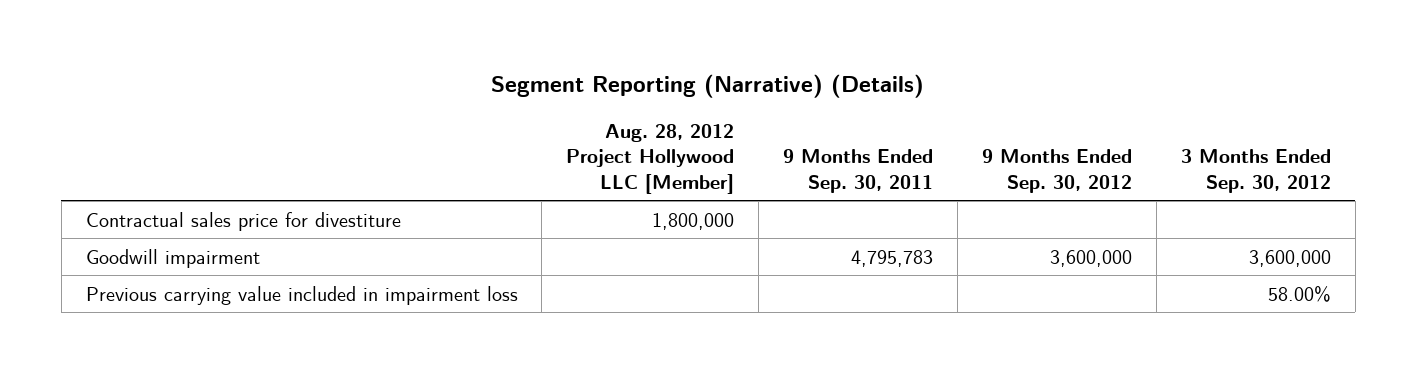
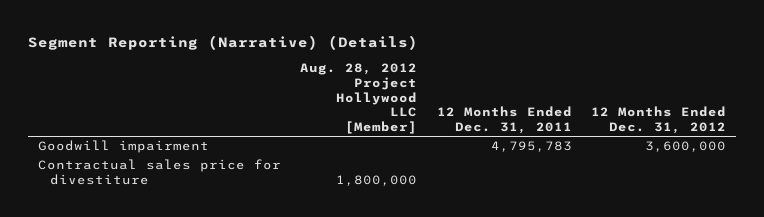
[783,149,934,193] 9 Months Ended Sep. 30, 2011 -> none
[981,149,1132,193] 9 Months Ended Sep. 30, 2012 -> none
[1180,149,1331,193] 3 Months Ended Sep. 30, 2012 -> none
none -> [436,106,572,135] 12 Months Ended Dec. 31, 2011
none -> [591,106,727,135] 12 Months Ended Dec. 31, 2012
[85,285,518,305] Previous carrying value included in impairment loss -> none
[85,211,401,231] Contractual sales price for divestiture -> [37,159,281,186] Contractual sales price for divestiture

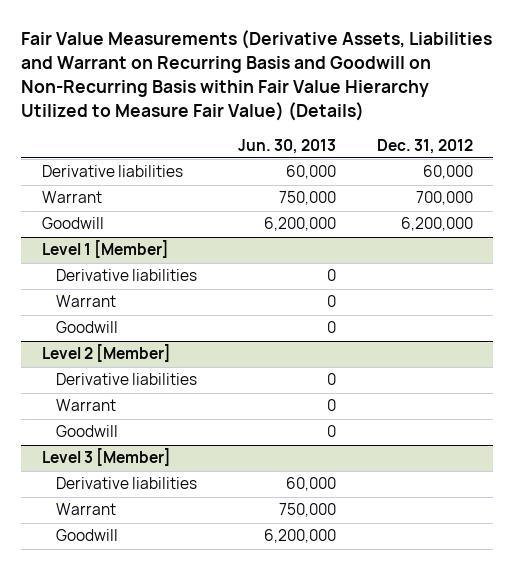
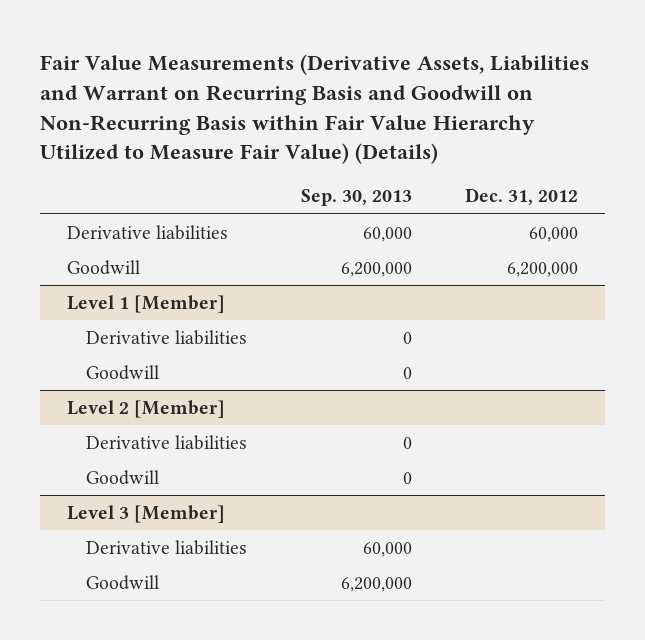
[237,138,336,154] Jun. 30, 2013 -> none
none -> [300,189,412,207] Sep. 30, 2013
[41,191,102,204] Warrant -> none
[55,295,116,308] Warrant -> none
[55,399,116,412] Warrant -> none
[55,503,116,516] Warrant -> none

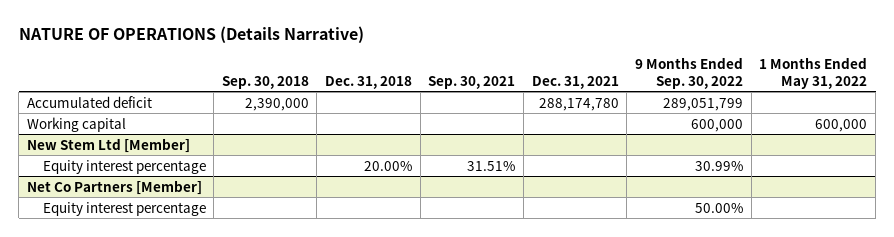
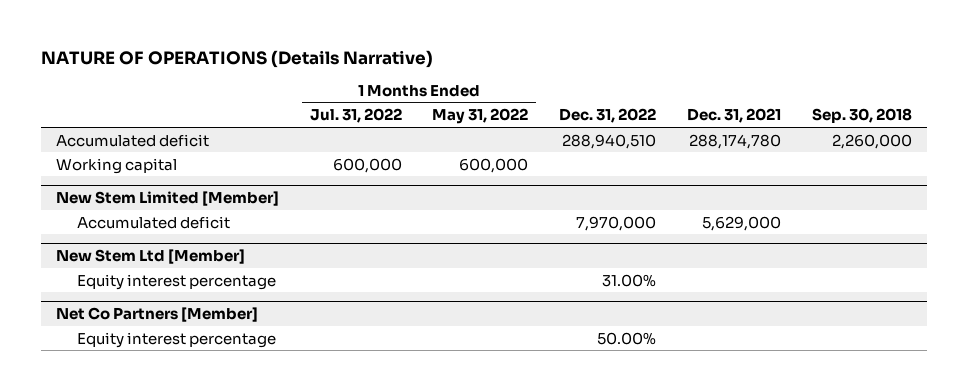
[325,75,413,89] Dec. 31, 2018 -> none
[428,75,516,89] Sep. 30, 2021 -> none
[635,57,744,89] 9 Months Ended Sep. 30, 2022 -> none
none -> [309,108,402,124] Jul. 31, 2022
none -> [559,108,657,124] Dec. 31, 2022
[244,97,309,111] 2,390,000 -> [831,133,912,149] 2,260,000
none -> [55,191,279,207] New Stem Limited [Member]
none -> [76,215,230,229] Accumulated deficit

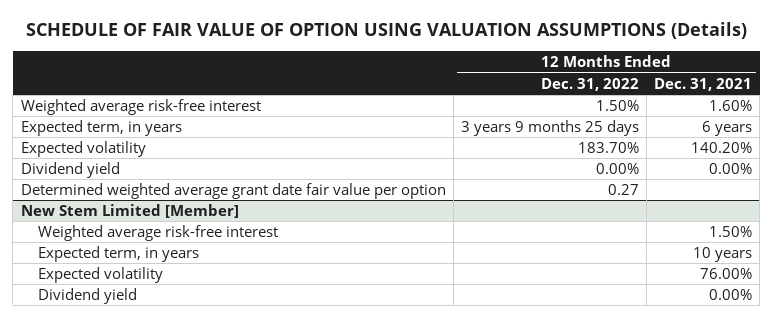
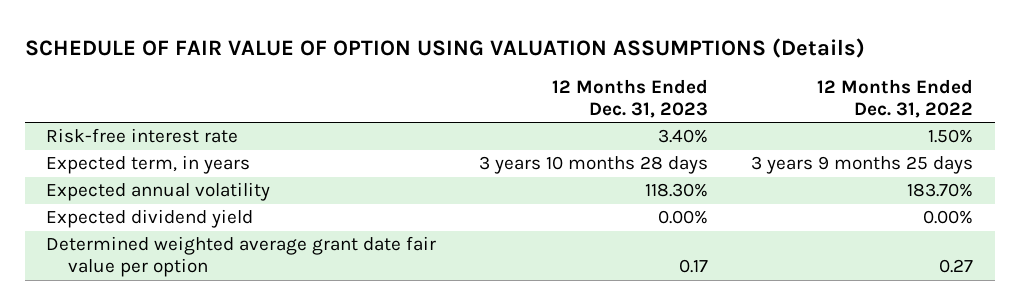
[654,77,753,91] Dec. 31, 2021 -> none
none -> [552,79,709,118] 12 Months Ended Dec. 31, 2023
[20,99,261,116] Weighted average risk-free interest -> [46,128,239,144] Risk-free interest rate
[20,141,146,158] Expected volatility -> [46,182,271,202] Expected annual volatility
[20,162,120,179] Dividend yield -> [46,209,254,229] Expected dividend yield
[20,204,239,219] New Stem Limited [Member] -> none
[37,225,278,242] Weighted average risk-free interest -> none
[37,246,199,263] Expected term, in years -> none
[37,267,163,284] Expected volatility -> none
[37,288,137,305] Dividend yield -> none

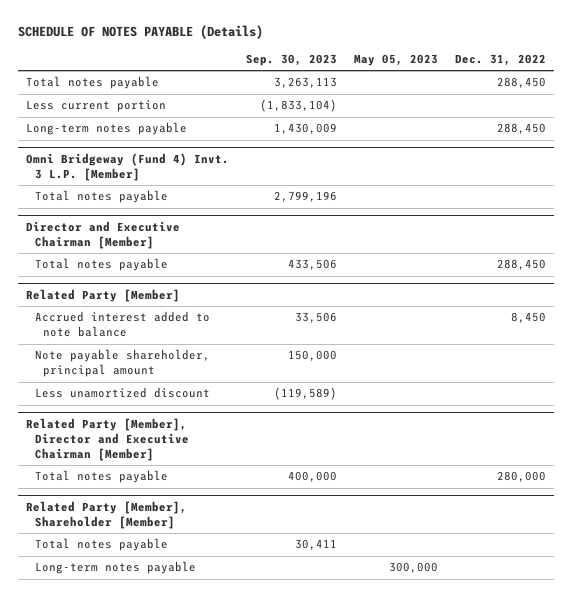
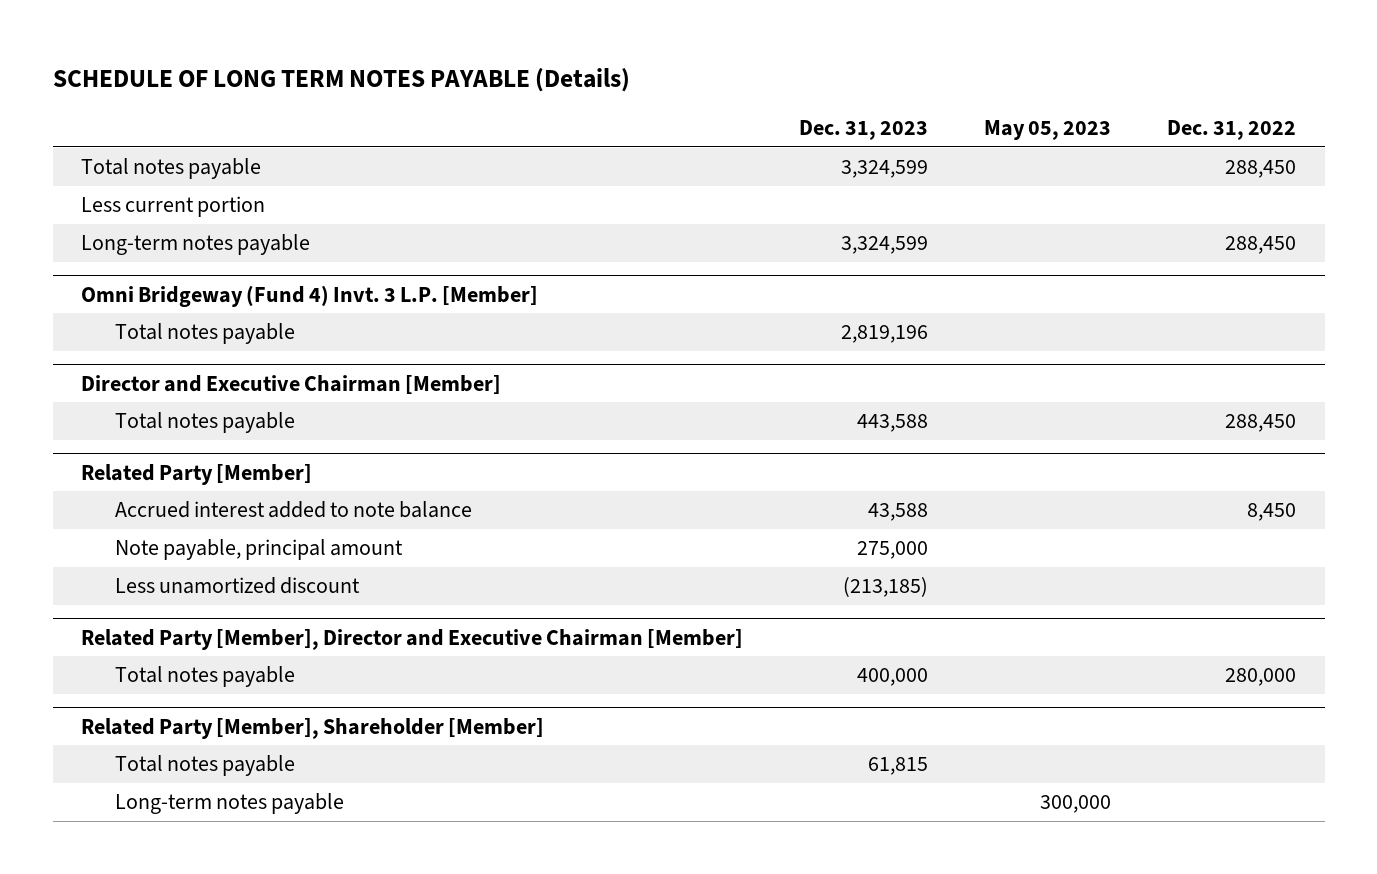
[18,24,264,39] SCHEDULE OF NOTES PAYABLE (Details) -> [52,67,630,92] SCHEDULE OF LONG TERM NOTES PAYABLE (Details)
[246,53,338,66] Sep. 30, 2023 -> none
none -> [798,120,928,141] Dec. 31, 2023
[34,349,210,378] Note payable shareholder, principal amount -> [115,539,404,561] Note payable, principal amount

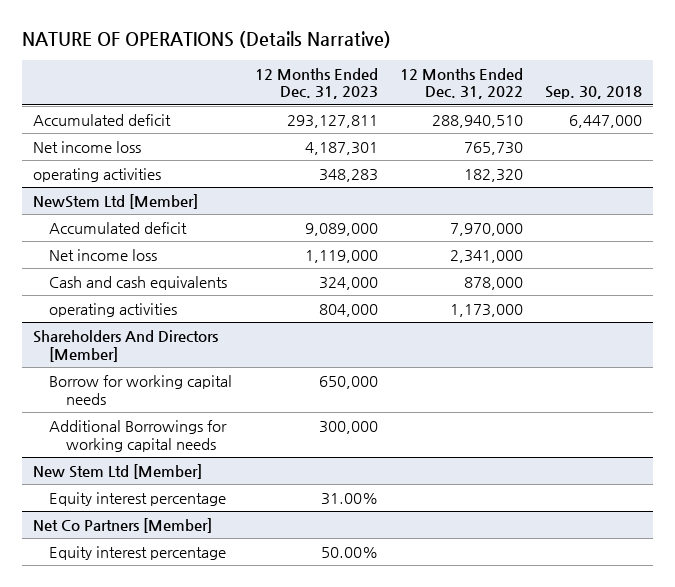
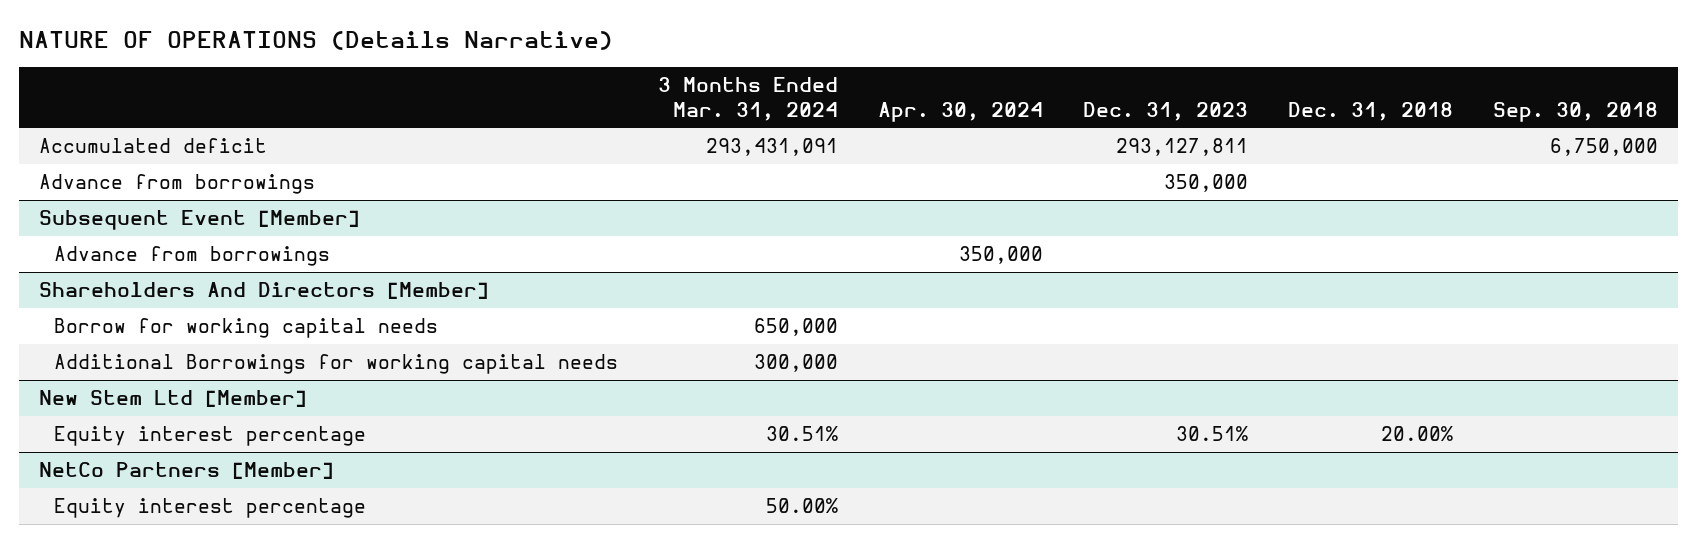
[254,67,378,100] 12 Months Ended Dec. 31, 2023 -> none
[399,67,523,100] 12 Months Ended Dec. 31, 2022 -> none
none -> [658,77,839,121] 3 Months Ended Mar. 31, 2024
none -> [878,101,1044,122] Apr. 30, 2024
none -> [1083,101,1249,121] Dec. 31, 2023
none -> [1288,101,1454,121] Dec. 31, 2018
[32,140,141,153] Net income loss -> none
[32,167,161,182] operating activities -> none
[32,193,198,209] NewStem Ltd [Member] -> none
[49,221,188,234] Accumulated deficit -> none
[49,248,158,261] Net income loss -> none
[49,275,228,290] Cash and cash equivalents -> none
[49,302,178,317] operating activities -> none
[569,114,643,128] 6,447,000 -> [1550,138,1659,157] 6,750,000
none -> [38,174,315,195] Advance from borrowings
none -> [38,210,360,231] Subsequent Event [Member]
none -> [54,246,331,267] Advance from borrowings
[32,517,212,533] Net Co Partners [Member] -> [38,462,334,480] NetCo Partners [Member]

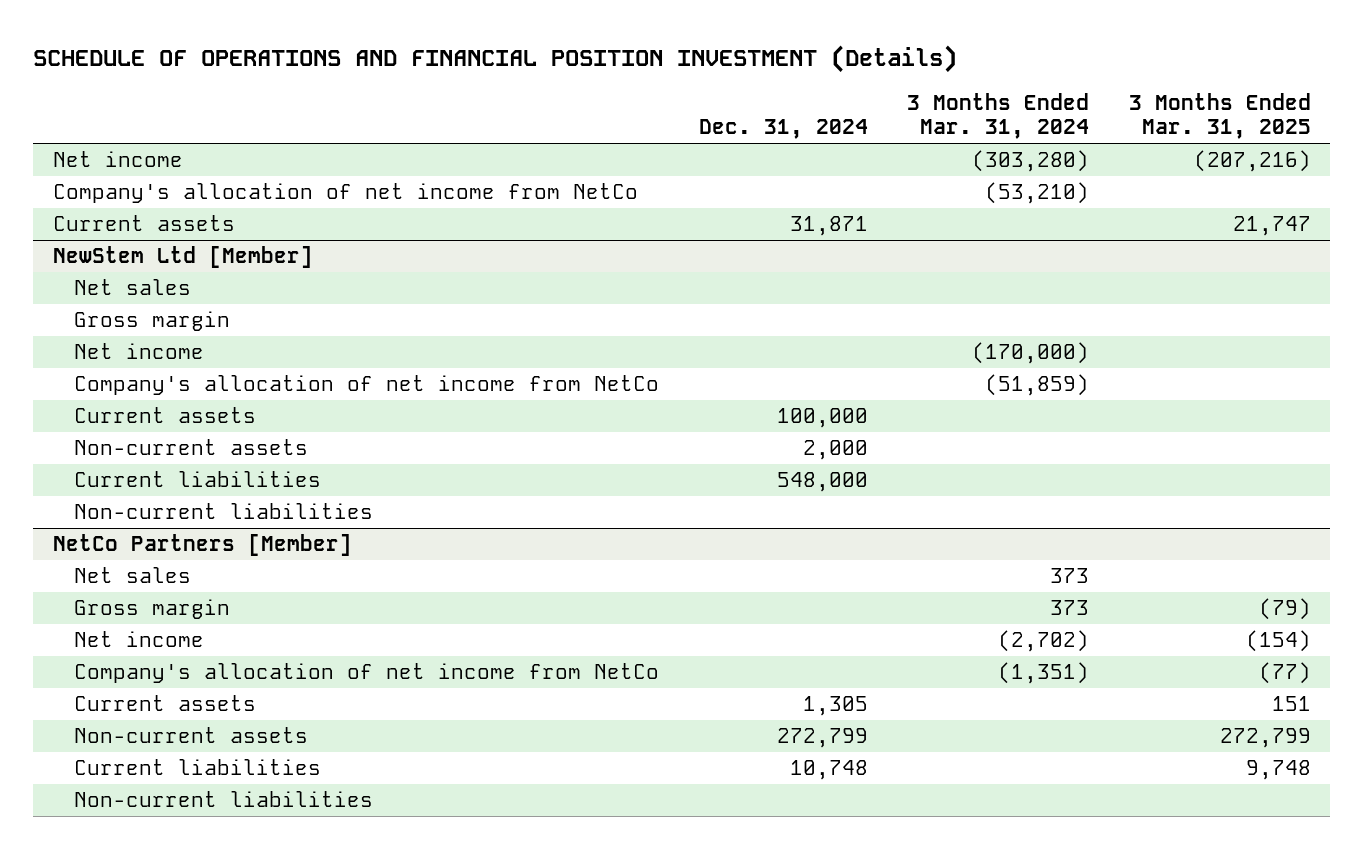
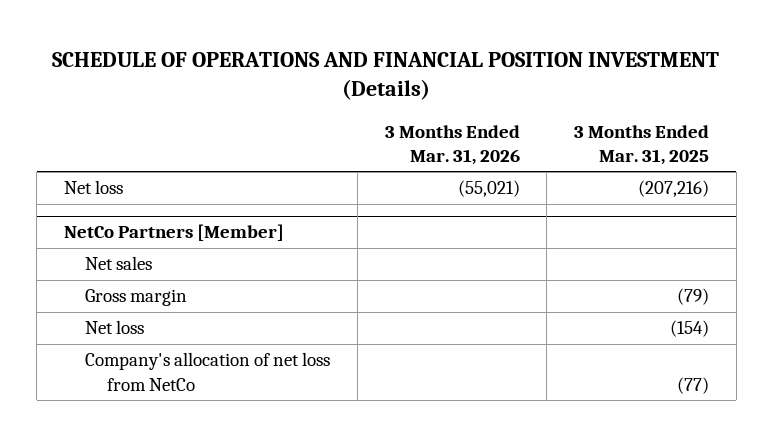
[698,119,868,140] Dec. 31, 2024 -> none
[907,92,1090,140] 3 Months Ended Mar. 31, 2024 -> none
none -> [384,124,520,166] 3 Months Ended Mar. 31, 2026
[52,183,638,204] Company's allocation of net income from NetCo -> none
[52,215,235,232] Current assets -> none
[52,246,313,269] NewStem Ltd [Member] -> none
[74,279,192,296] Net sales -> none
[74,311,231,332] Gross margin -> none
[74,343,205,360] Net income -> none
[74,375,660,396] Company's allocation of net income from NetCo -> none
[74,407,257,424] Current assets -> none
[74,439,309,456] Non-current assets -> none
[74,471,322,488] Current liabilities -> none
[74,503,374,520] Non-current liabilities -> none
[52,151,183,168] Net income -> [63,180,123,195] Net loss
[74,695,257,712] Current assets -> none
[74,727,309,744] Non-current assets -> none
[74,759,322,776] Current liabilities -> none
[74,791,374,808] Non-current liabilities -> none
[74,631,205,648] Net income -> [85,320,145,335] Net loss
[74,663,660,684] Company's allocation of net income from NetCo -> [85,352,331,391] Company's allocation of net loss from NetCo

